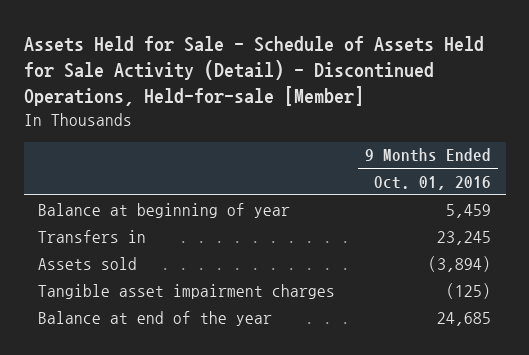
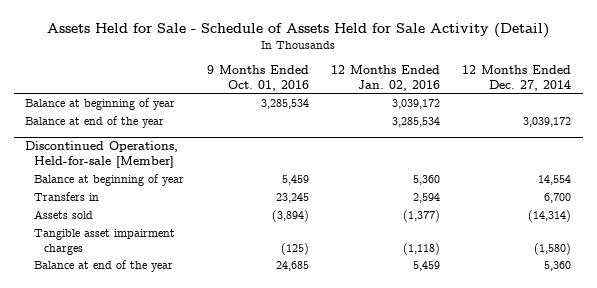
[23,35,484,107] Assets Held for Sale - Schedule of Assets Held for Sale Activity (Detail) - Discontinued Operations, Held-for-sale [Member] -> [47,22,550,38] Assets Held for Sale - Schedule of Assets Held for Sale Activity (Detail)
none -> [331,65,441,91] 12 Months Ended Jan. 02, 2016
none -> [462,65,572,91] 12 Months Ended Dec. 27, 2014
none -> [25,98,176,111] Balance at beginning of year
none -> [25,116,165,129] Balance at end of the year
none -> [25,141,179,168] Discontinued Operations, Held-for-sale [Member]

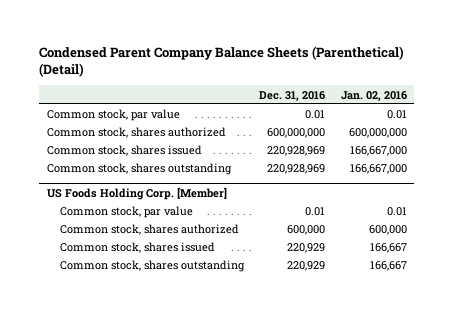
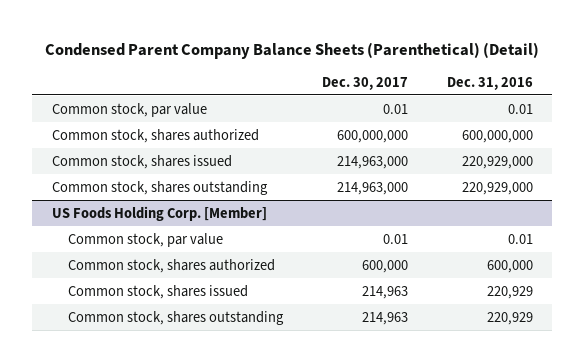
[340,90,407,101] Jan. 02, 2016 -> none
none -> [322,76,409,90] Dec. 30, 2017
[267,146,326,157] 220,928,969 -> [461,155,533,169] 220,929,000
[267,164,326,175] 220,928,969 -> [461,181,533,195] 220,929,000

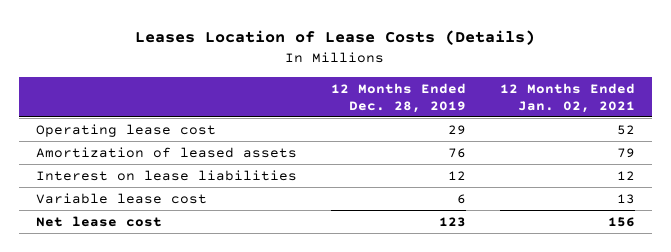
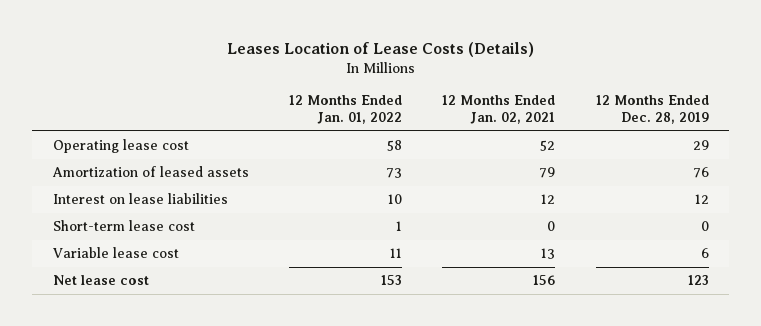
none -> [288,94,402,124] 12 Months Ended Jan. 01, 2022
none -> [52,220,195,232] Short-term lease cost

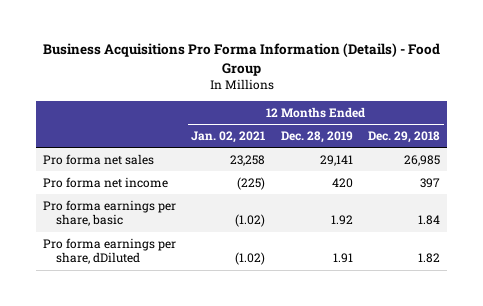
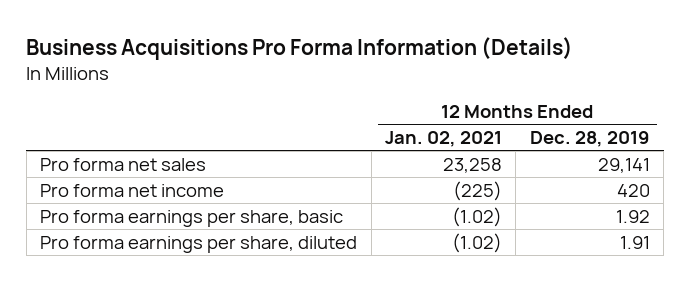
[42,43,440,76] Business Acquisitions Pro Forma Information (Details) - Food Group -> [26,36,574,60] Business Acquisitions Pro Forma Information (Details)
[367,131,440,144] Dec. 29, 2018 -> none
[43,238,177,265] Pro forma earnings per share, dDiluted -> [40,235,358,253] Pro forma earnings per share, diluted

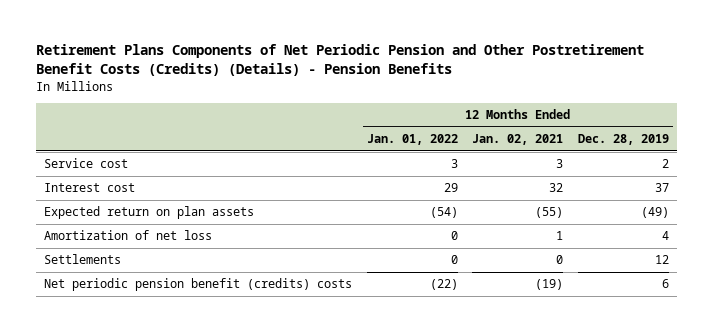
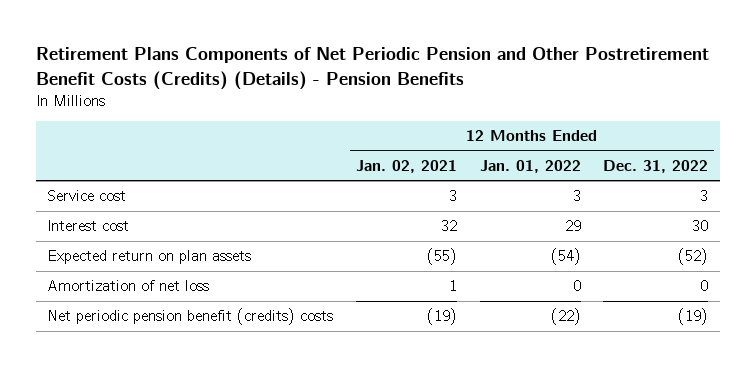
[578,134,670,146] Dec. 28, 2019 -> none
none -> [603,159,709,173] Dec. 31, 2022
[43,254,121,265] Settlements -> none

